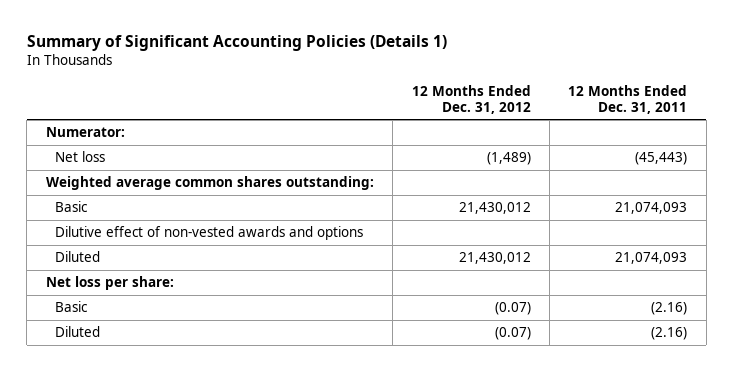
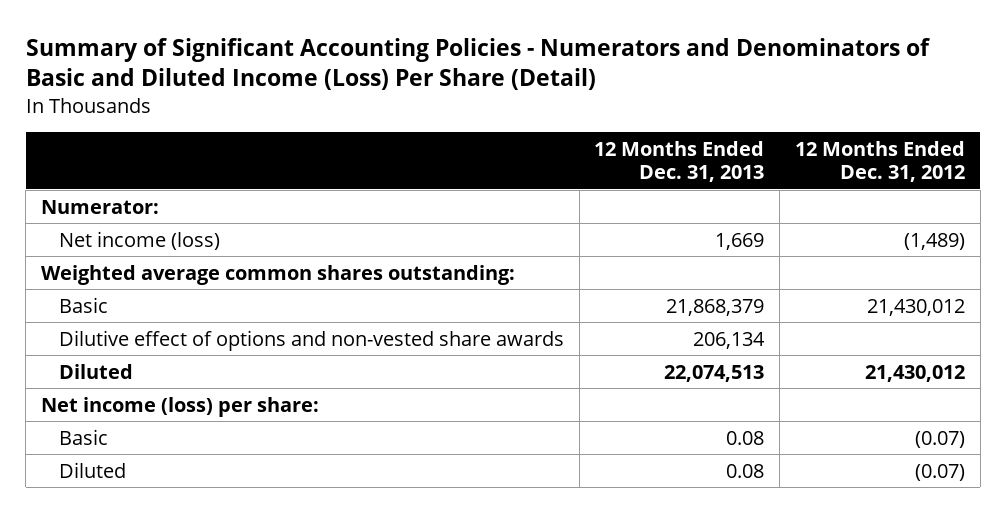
[26,35,447,52] Summary of Significant Accounting Policies (Details 1) -> [25,37,930,91] Summary of Significant Accounting Policies - Numerators and Denominators of Basic and Diluted Income (Loss) Per Share (Detail)
[568,84,688,114] 12 Months Ended Dec. 31, 2011 -> none
none -> [594,140,765,183] 12 Months Ended Dec. 31, 2013
[55,151,106,163] Net loss -> [58,230,220,250] Net income (loss)
[55,226,364,241] Dilutive effect of non-vested awards and options -> [58,329,564,351] Dilutive effect of options and non-vested share awards
[45,276,174,291] Net loss per share: -> [40,396,319,417] Net income (loss) per share:

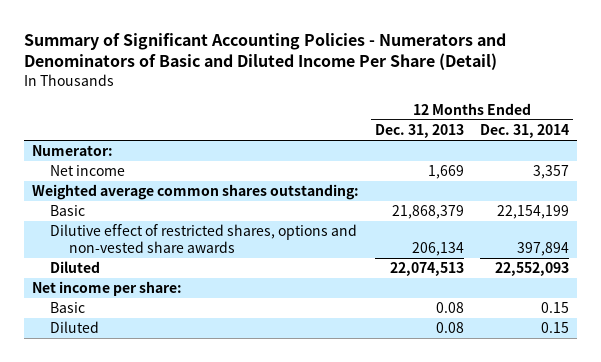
[25,37,930,91] Summary of Significant Accounting Policies - Numerators and Denominators of Basic and Diluted Income (Loss) Per Share (Detail) -> [24,32,507,71] Summary of Significant Accounting Policies - Numerators and Denominators of Basic and Diluted Income Per Share (Detail)
[794,140,965,183] 12 Months Ended Dec. 31, 2012 -> none
none -> [479,124,569,139] Dec. 31, 2014
[58,230,220,250] Net income (loss) -> [50,165,126,177] Net income
[58,329,564,351] Dilutive effect of options and non-vested share awards -> [50,224,358,253] Dilutive effect of restricted shares, options and non-vested share awards
[40,396,319,417] Net income (loss) per share: -> [32,281,183,297] Net income per share:

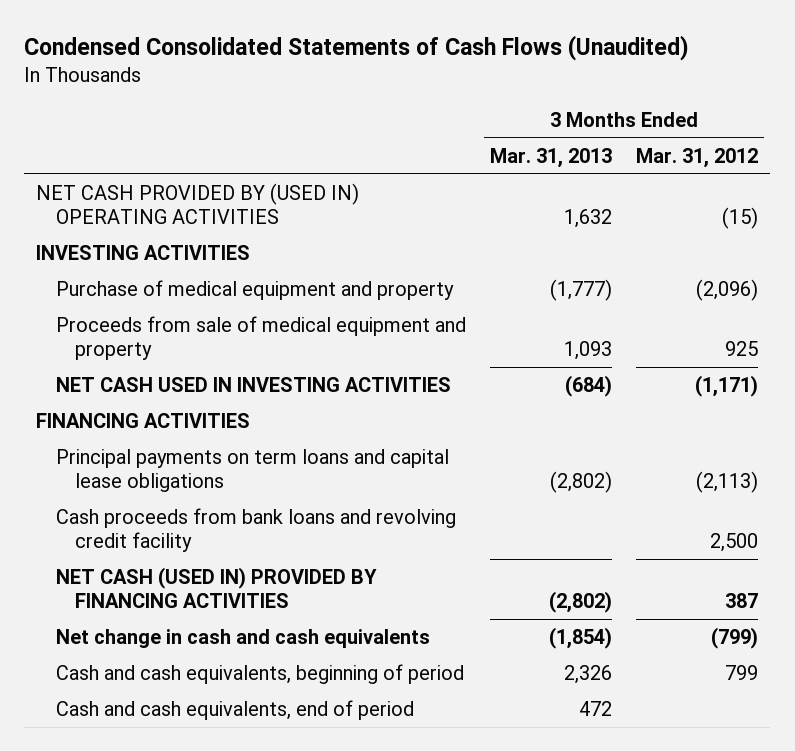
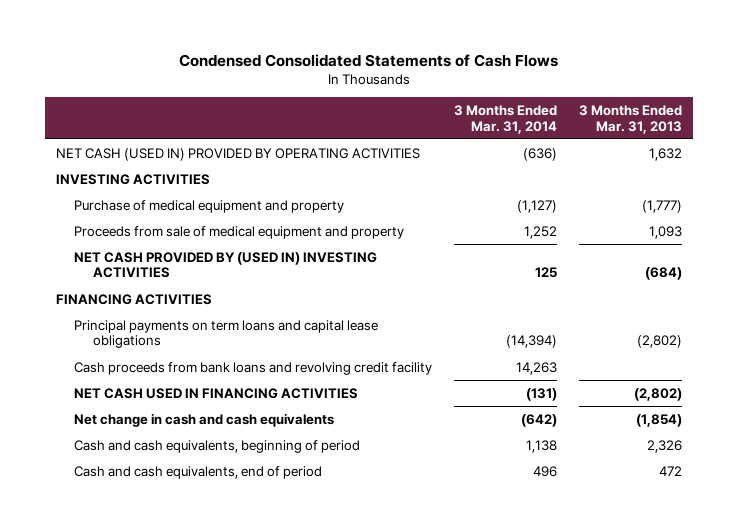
[24,34,690,61] Condensed Consolidated Statements of Cash Flows (Unaudited) -> [179,53,559,67] Condensed Consolidated Statements of Cash Flows
[636,147,759,168] Mar. 31, 2012 -> none
none -> [454,104,558,134] 3 Months Ended Mar. 31, 2014
[36,183,360,224] NET CASH PROVIDED BY (USED IN) OPERATING ACTIVITIES -> [56,147,421,161] NET CASH (USED IN) PROVIDED BY OPERATING ACTIVITIES
[55,377,451,393] NET CASH USED IN INVESTING ACTIVITIES -> [74,251,378,279] NET CASH PROVIDED BY (USED IN) INVESTING ACTIVITIES
[55,567,377,608] NET CASH (USED IN) PROVIDED BY FINANCING ACTIVITIES -> [74,387,359,399] NET CASH USED IN FINANCING ACTIVITIES

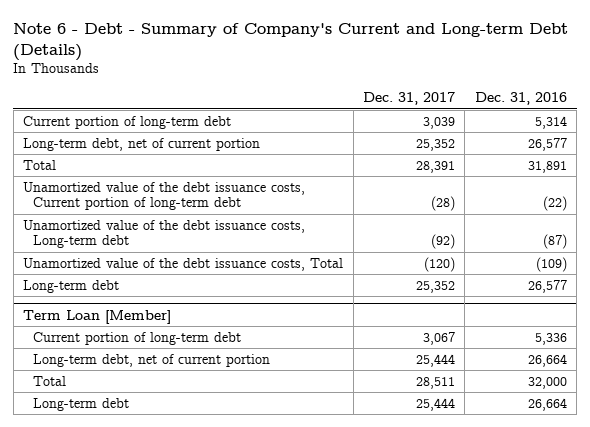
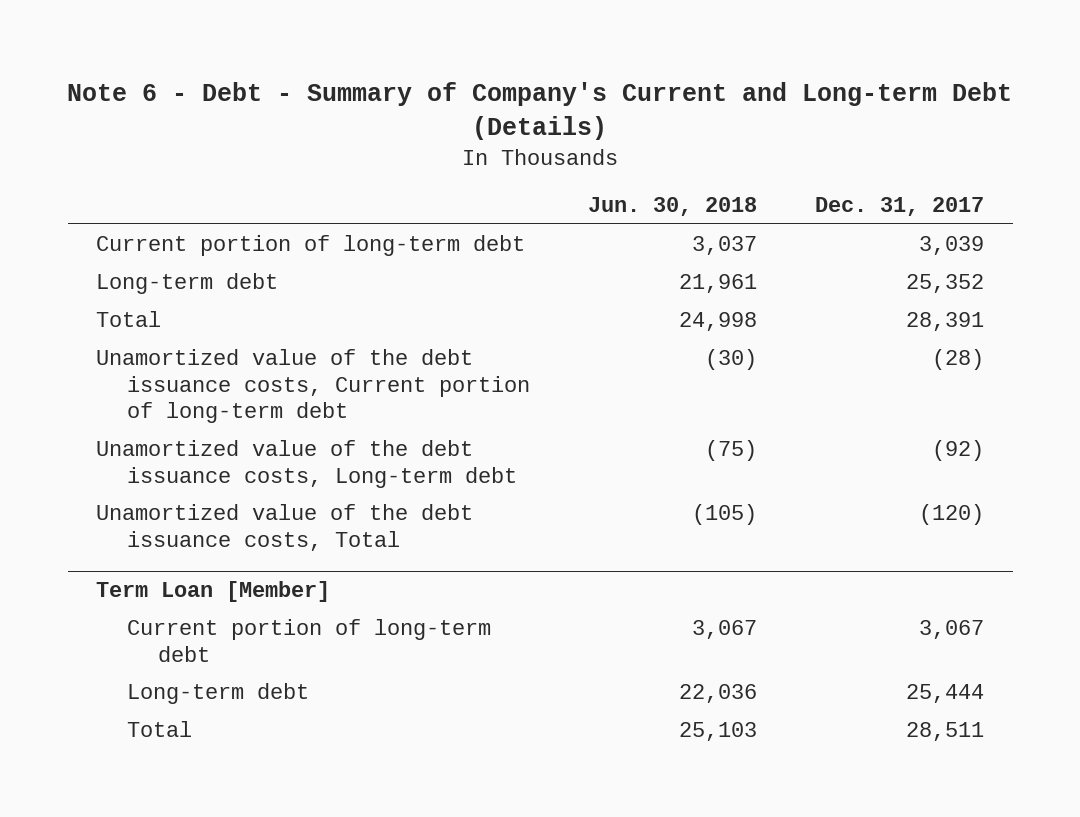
[474,92,567,106] Dec. 31, 2016 -> none
none -> [588,197,758,217] Jun. 30, 2018
[23,137,261,151] Long-term debt, net of current portion -> none
[23,279,120,293] Long-term debt -> [96,272,279,294] Long-term debt
[33,353,271,367] Long-term debt, net of current portion -> none
[33,375,67,386] Total -> [127,720,193,737] Total

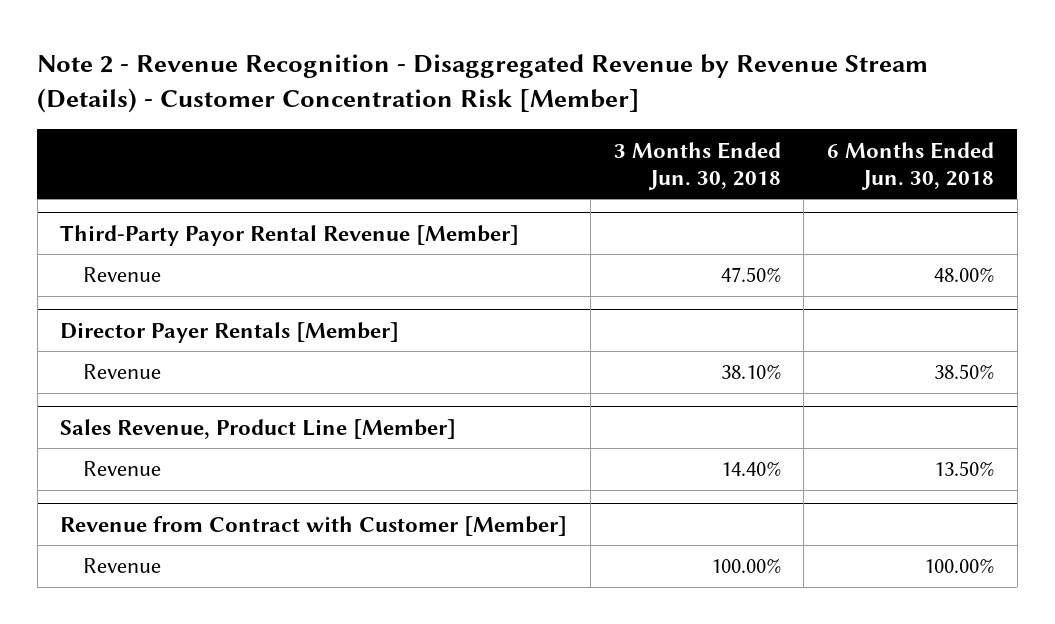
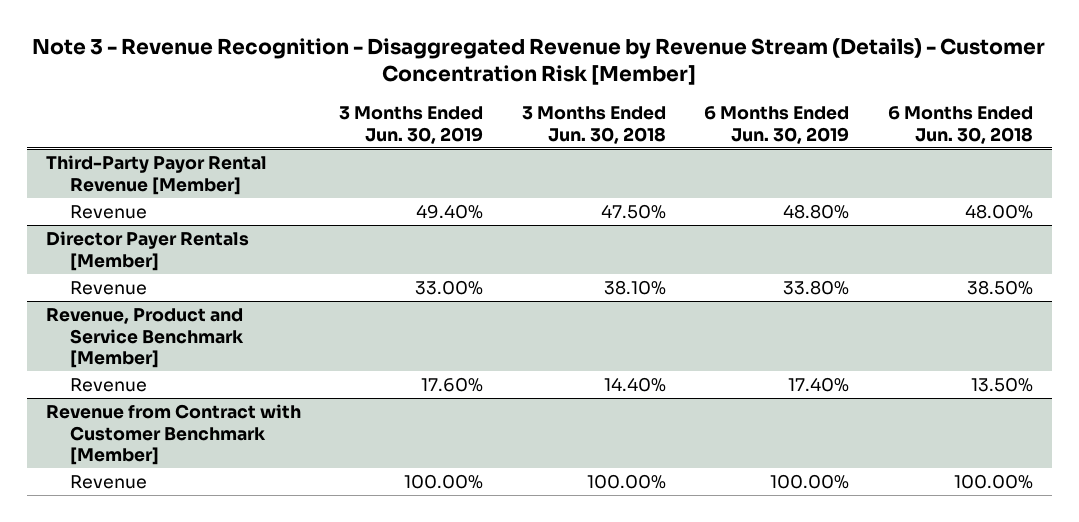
[37,54,929,114] Note 2 - Revenue Recognition - Disaggregated Revenue by Revenue Stream (Details) - Customer Concentration Risk [Member] -> [32,38,1046,86] Note 3 - Revenue Recognition - Disaggregated Revenue by Revenue Stream (Details) - Customer Concentration Risk [Member]
none -> [339,106,484,144] 3 Months Ended Jun. 30, 2019
none -> [704,106,850,144] 6 Months Ended Jun. 30, 2019
[60,418,457,439] Sales Revenue, Product Line [Member] -> [45,307,245,369] Revenue, Product and Service Benchmark [Member]
[60,515,568,536] Revenue from Contract with Customer [Member] -> [45,403,301,466] Revenue from Contract with Customer Benchmark [Member]

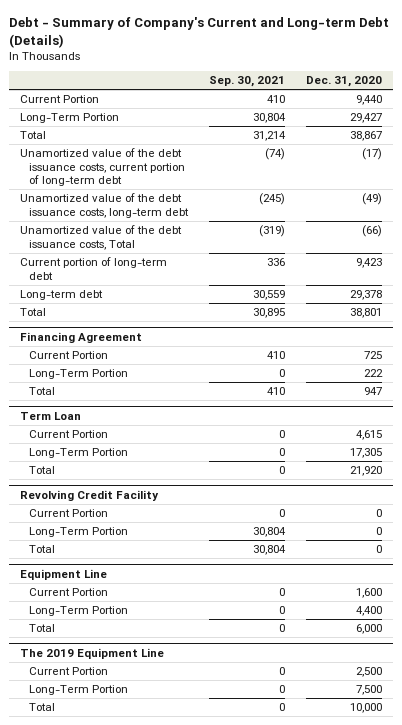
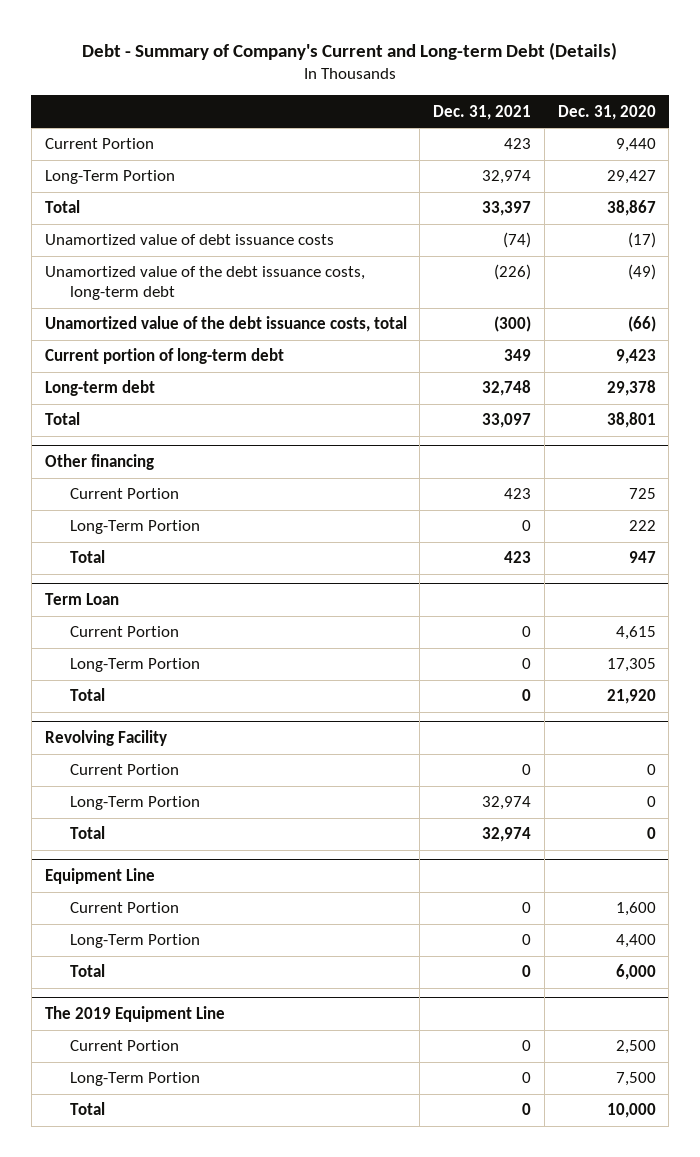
[209,76,286,88] Sep. 30, 2021 -> none
none -> [433,104,532,120] Dec. 31, 2021
[19,148,186,187] Unamortized value of the debt issuance costs, current portion of long-term debt -> [44,234,334,246] Unamortized value of debt issuance costs
[19,225,182,250] Unamortized value of the debt issuance costs, Total -> [44,316,407,333] Unamortized value of the debt issuance costs, total
[19,331,142,343] Financing Agreement -> [44,454,154,471] Other financing
[19,489,159,501] Revolving Credit Facility -> [44,730,167,747] Revolving Facility

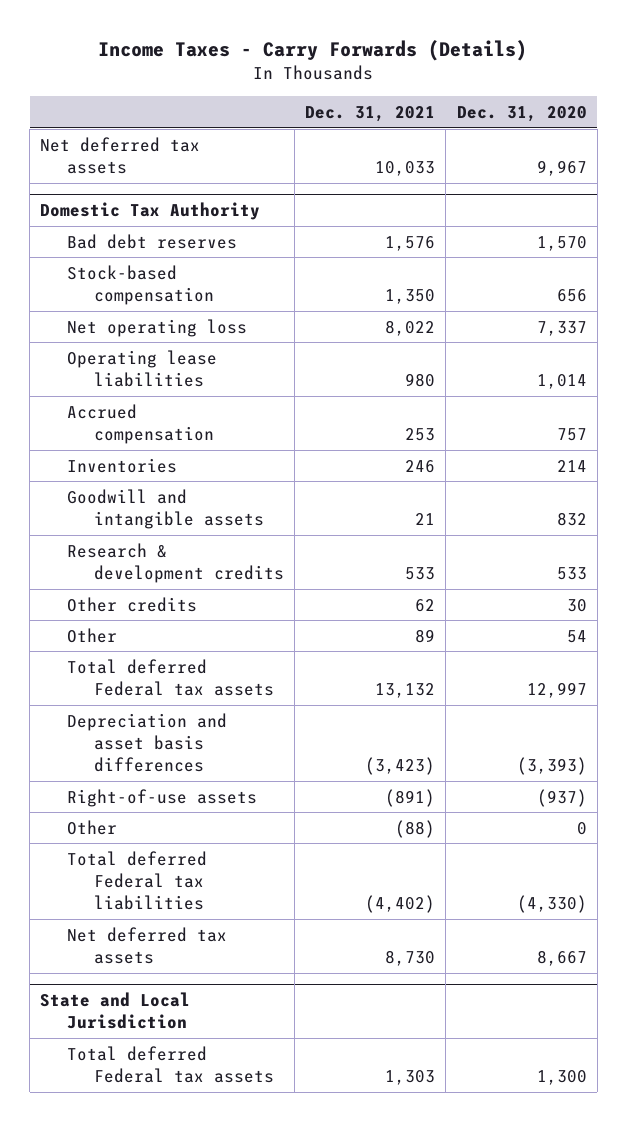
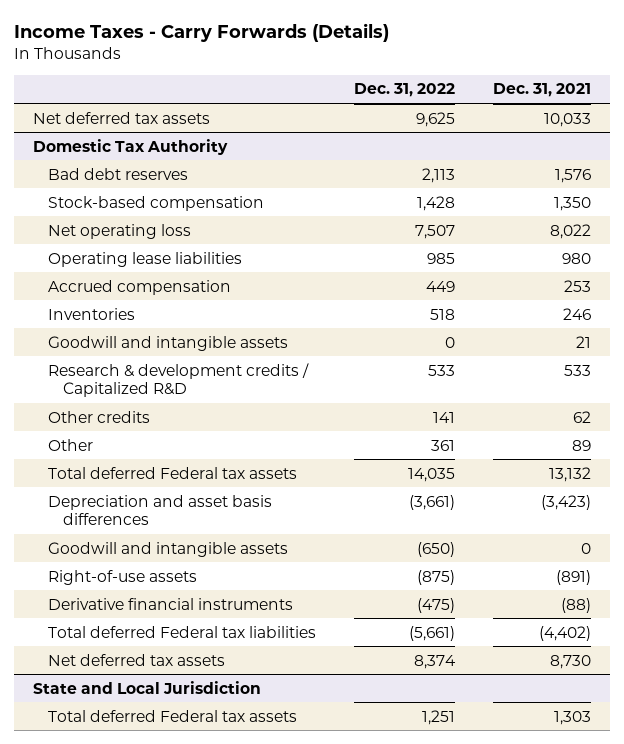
[456,106,587,123] Dec. 31, 2020 -> none
none -> [353,83,455,98] Dec. 31, 2022
[67,542,284,583] Research & development credits -> [48,362,310,397] Research & development credits / Capitalized R&D
none -> [48,541,289,557] Goodwill and intangible assets
[67,819,118,835] Other -> none
none -> [48,597,294,610] Derivative financial instruments

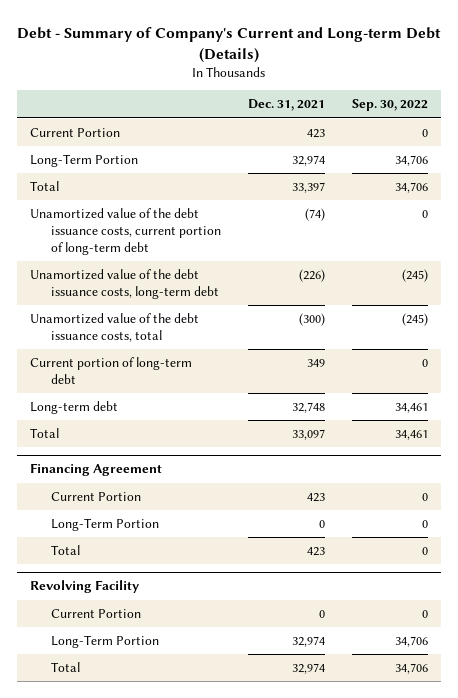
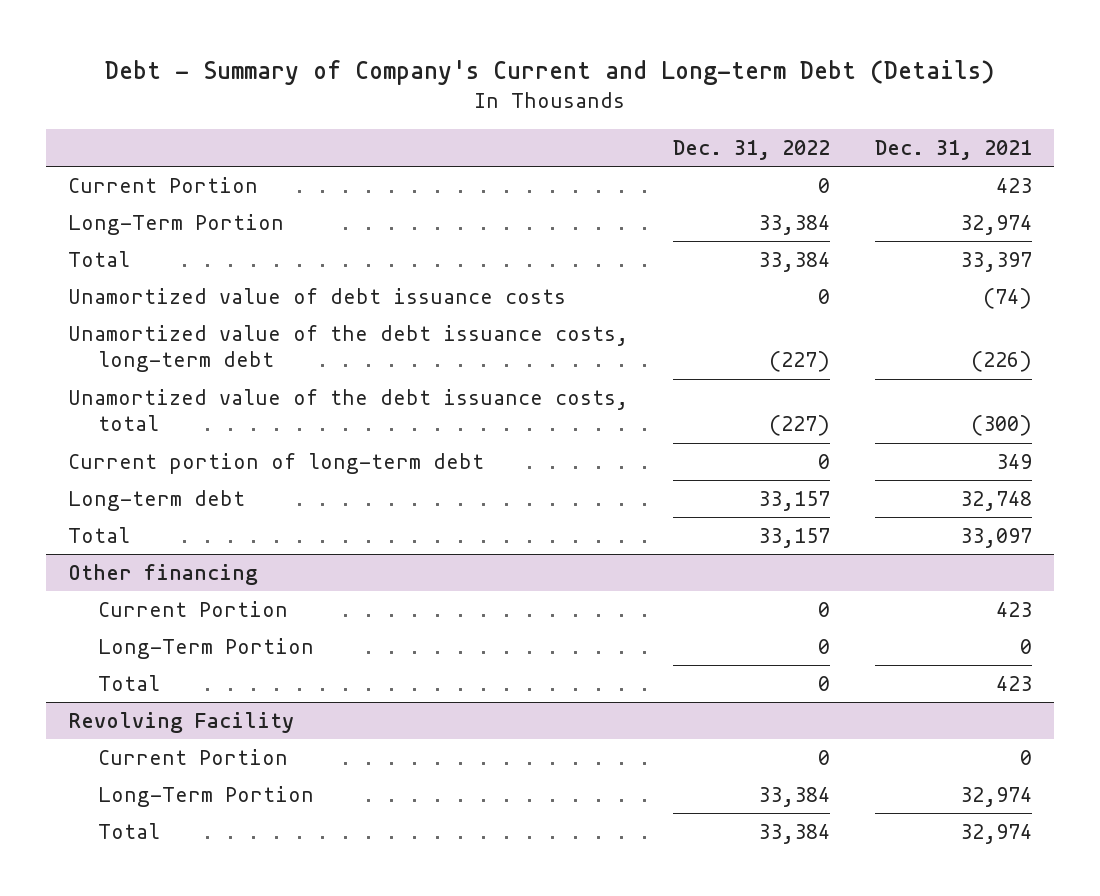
[351,99,428,112] Sep. 30, 2022 -> none
none -> [672,139,830,160] Dec. 31, 2022
[30,207,222,256] Unamortized value of the debt issuance costs, current portion of long-term debt -> [68,287,567,304] Unamortized value of debt issuance costs
[30,463,163,477] Financing Agreement -> [68,563,259,585] Other financing

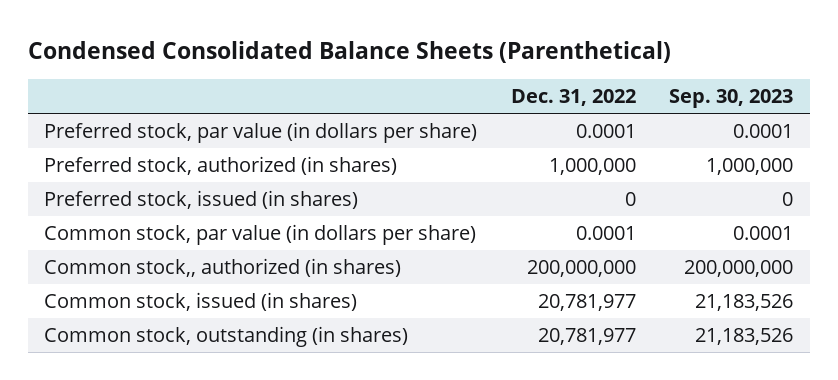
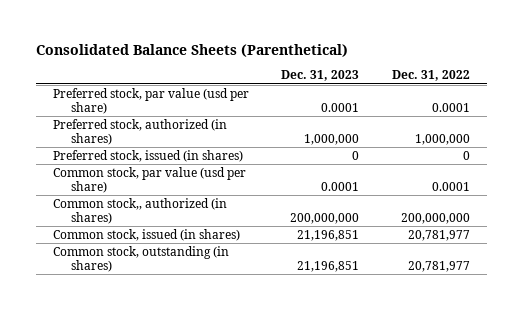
[27,40,671,63] Condensed Consolidated Balance Sheets (Parenthetical) -> [36,43,349,57] Consolidated Balance Sheets (Parenthetical)
[669,89,794,109] Sep. 30, 2023 -> none
none -> [281,70,360,82] Dec. 31, 2023
[44,122,478,144] Preferred stock, par value (in dollars per share) -> [52,87,249,114] Preferred stock, par value (usd per share)
[44,224,477,246] Common stock, par value (in dollars per share) -> [52,166,246,193] Common stock, par value (usd per share)

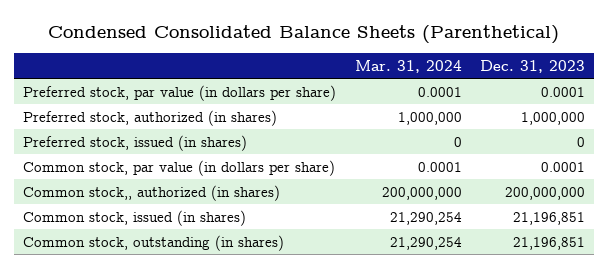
[36,43,349,57] Consolidated Balance Sheets (Parenthetical) -> [48,24,560,44] Condensed Consolidated Balance Sheets (Parenthetical)
[392,70,471,82] Dec. 31, 2022 -> none
none -> [354,59,462,73] Mar. 31, 2024
[52,87,249,114] Preferred stock, par value (usd per share) -> [23,84,337,101] Preferred stock, par value (in dollars per share)
[52,166,246,193] Common stock, par value (usd per share) -> [23,159,336,176] Common stock, par value (in dollars per share)

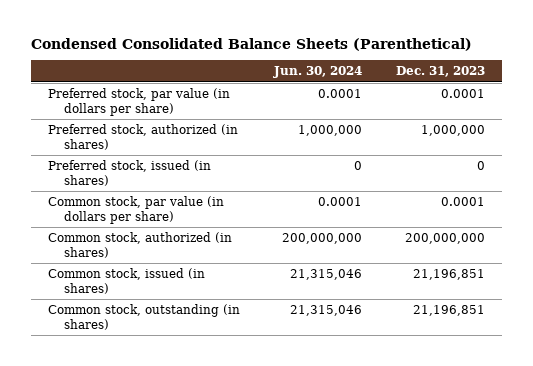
[354,59,462,73] Mar. 31, 2024 -> none
none -> [273,66,363,79] Jun. 30, 2024
[23,184,281,201] Common stock,, authorized (in shares) -> [47,231,232,258] Common stock, authorized (in shares)

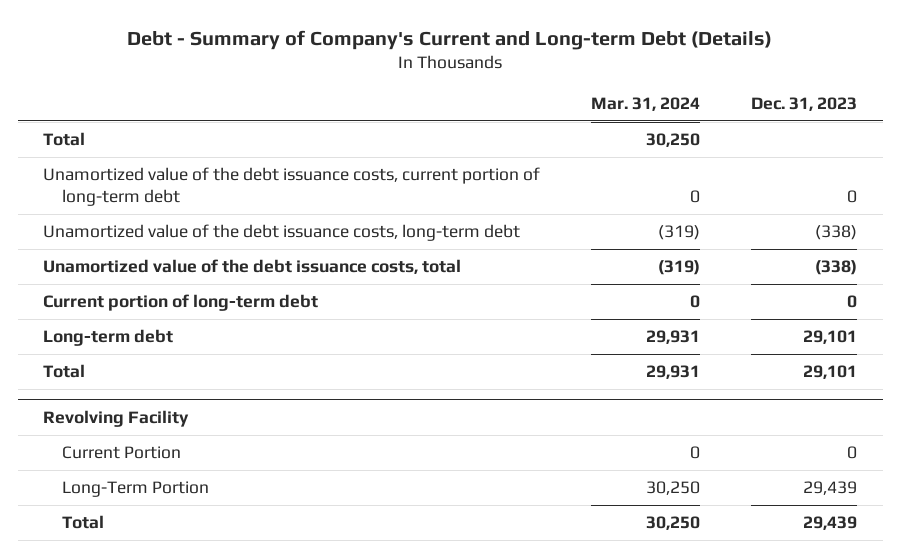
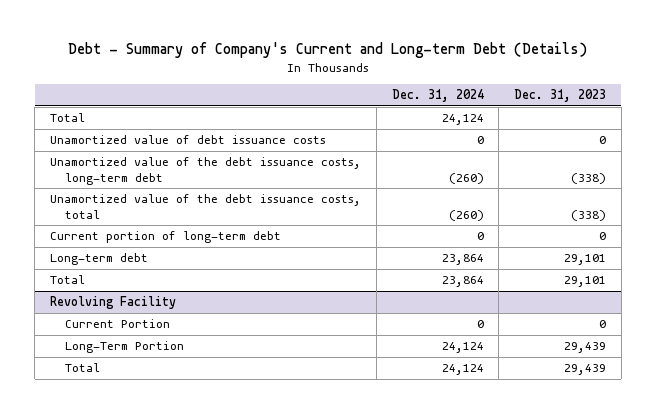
[591,96,701,111] Mar. 31, 2024 -> none
none -> [391,89,484,103] Dec. 31, 2024
[43,167,541,206] Unamortized value of the debt issuance costs, current portion of long-term debt -> [49,135,326,145] Unamortized value of debt issuance costs

